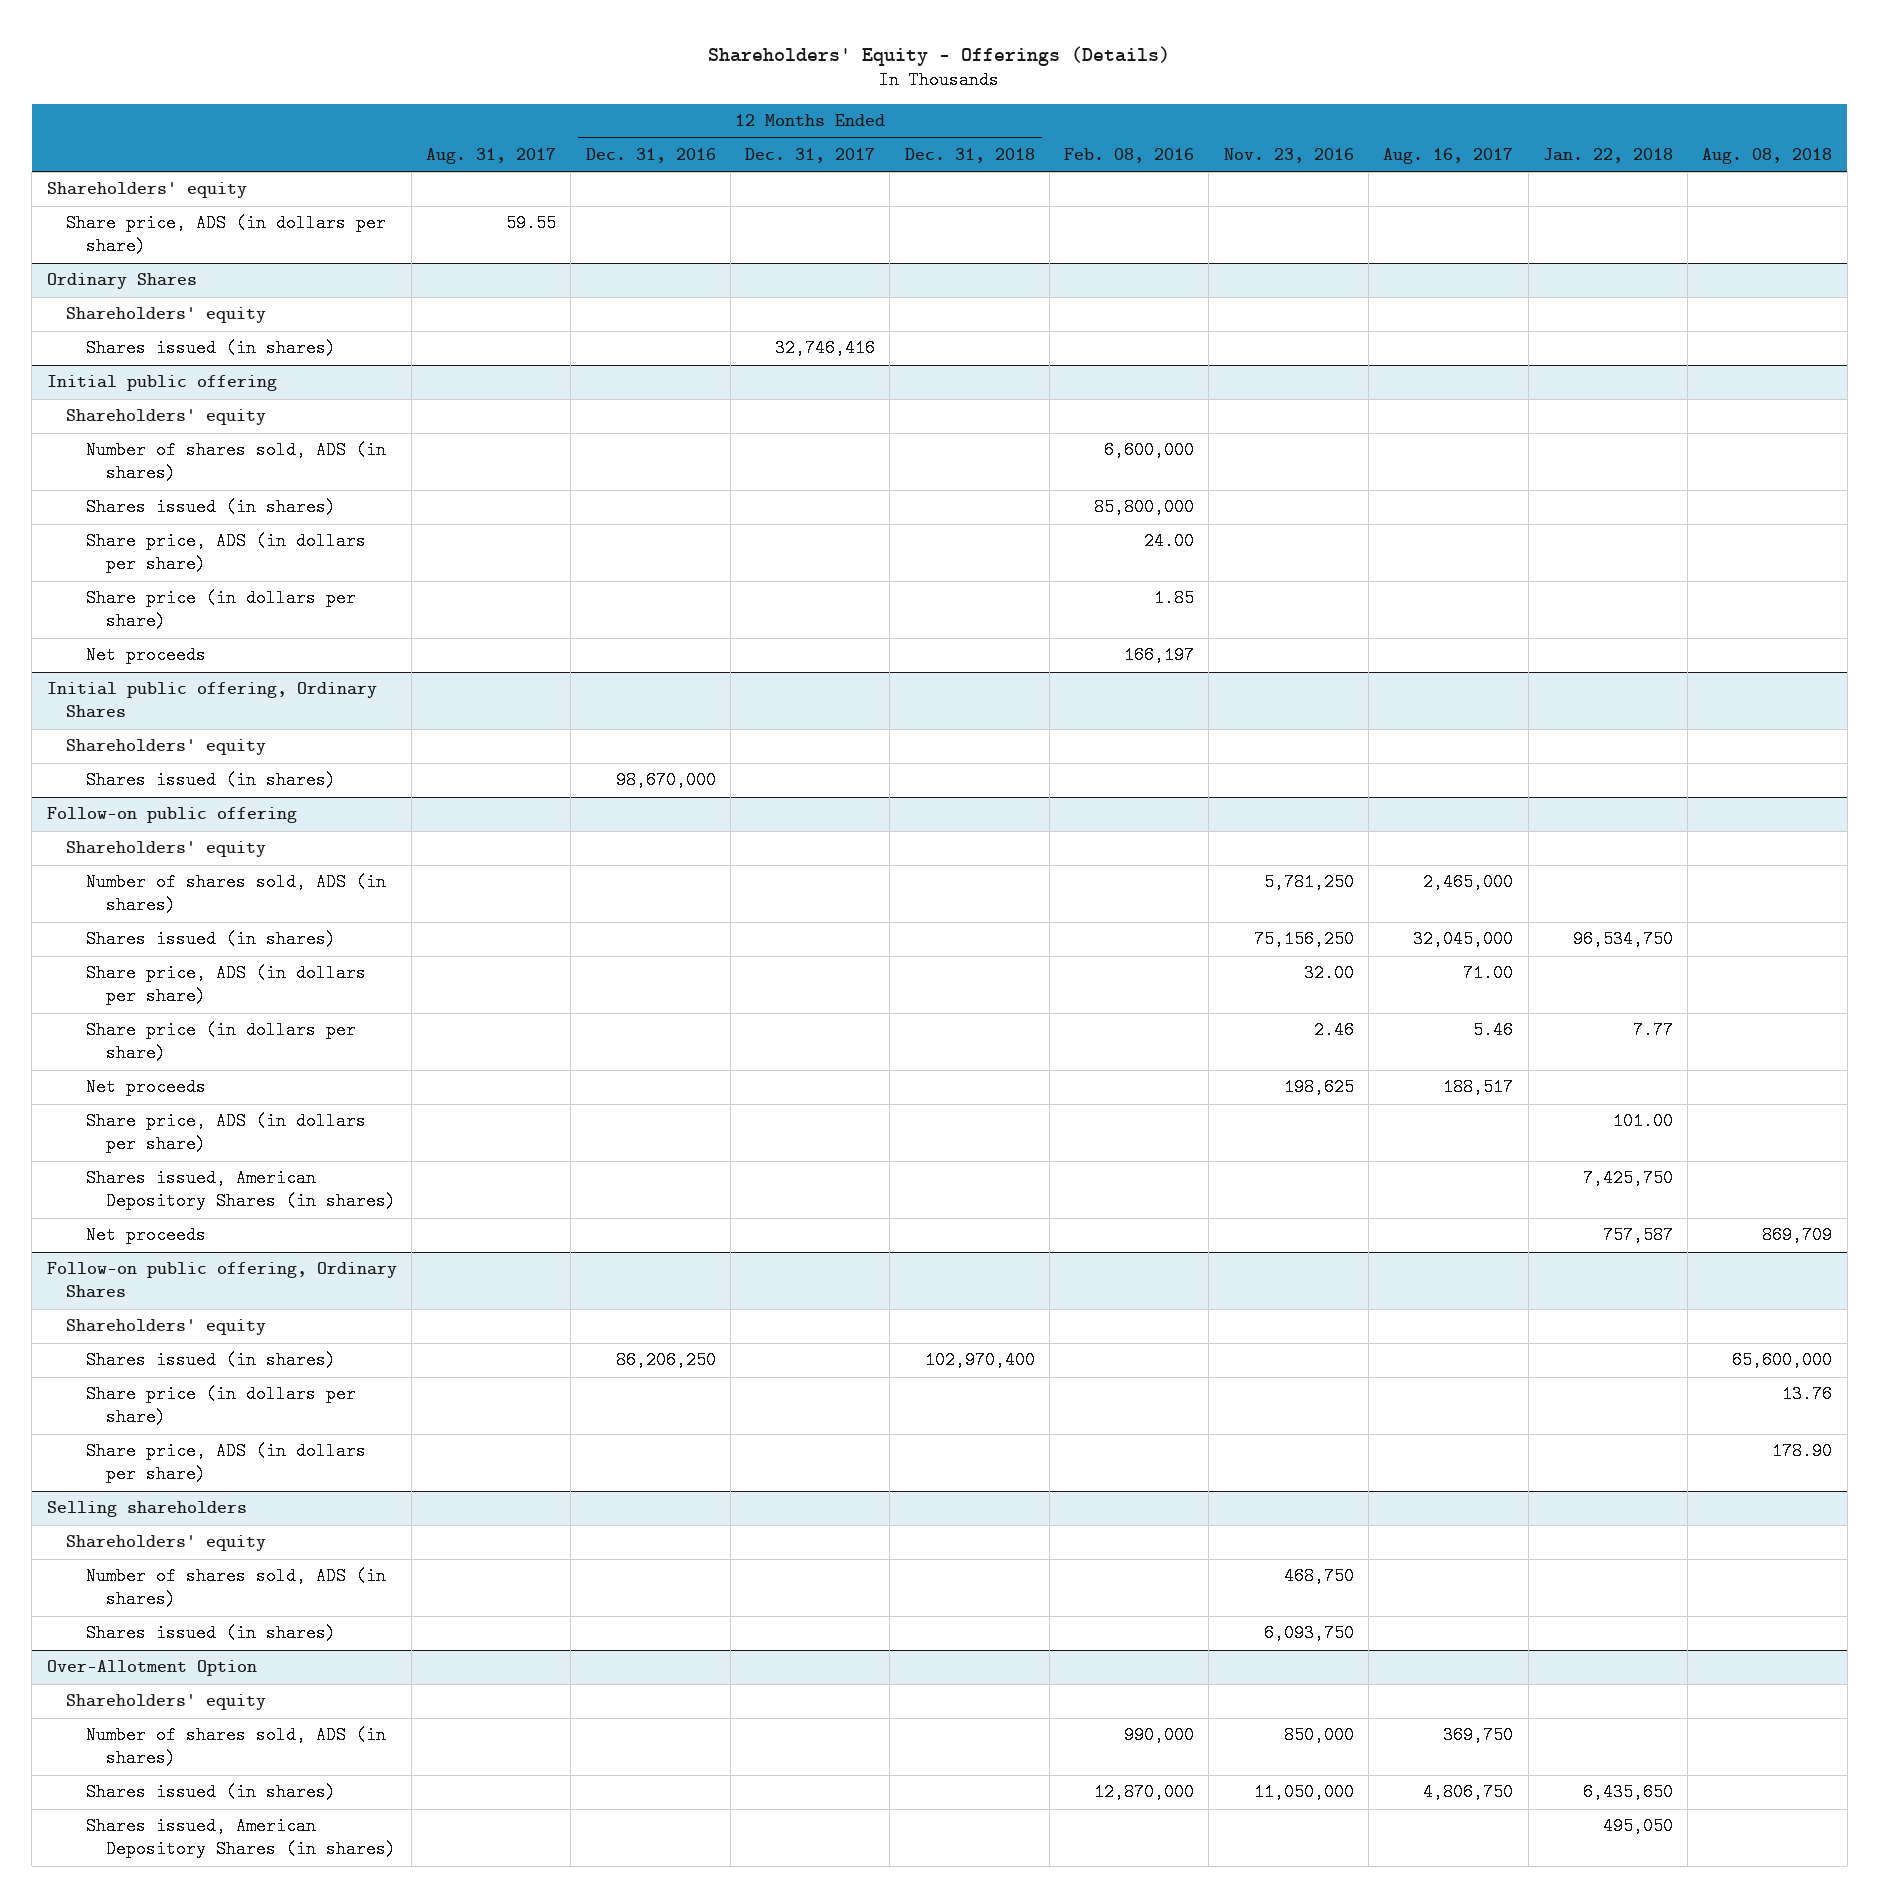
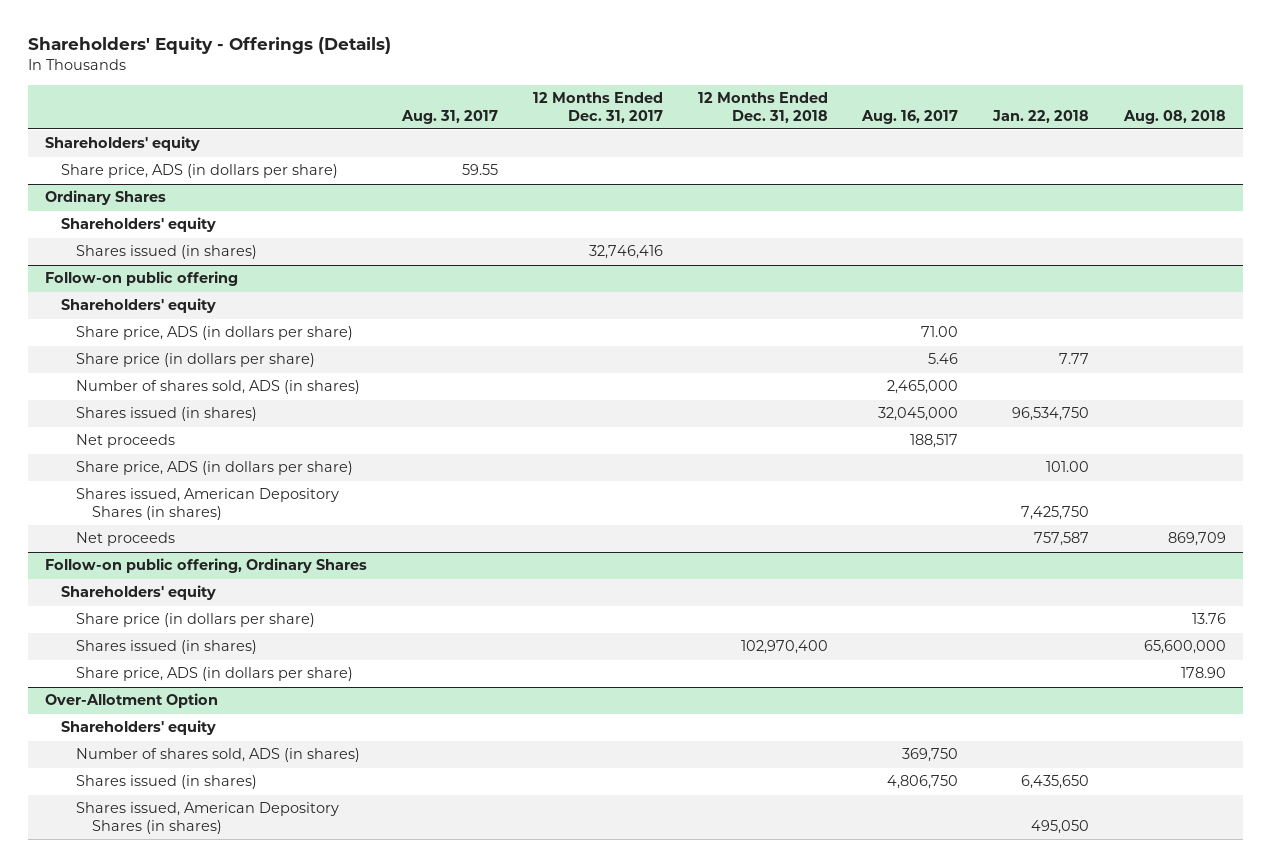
[585,147,716,163] Dec. 31, 2016 -> none
[1064,147,1195,163] Feb. 08, 2016 -> none
[1223,147,1354,163] Nov. 23, 2016 -> none
[46,375,277,392] Initial public offering -> none
[66,409,267,426] Shareholders' equity -> none
[86,441,387,483] Number of shares sold, ADS (in shares) -> none
[86,498,337,517] Shares issued (in shares) -> none
[86,532,367,574] Share price, ADS (in dollars per share) -> none
[86,589,357,631] Share price (in dollars per share) -> none
[86,646,207,665] Net proceeds -> none
[46,682,377,719] Initial public offering, Ordinary Shares -> none
[66,739,267,756] Shareholders' equity -> none
[86,771,337,790] Shares issued (in shares) -> none
[86,873,387,915] Number of shares sold, ADS (in shares) -> [76,380,361,395] Number of shares sold, ADS (in shares)
[86,930,337,949] Shares issued (in shares) -> [76,407,258,422] Shares issued (in shares)
[86,1351,337,1370] Shares issued (in shares) -> [76,640,258,655] Shares issued (in shares)
[46,1501,247,1518] Selling shareholders -> none
[66,1535,267,1552] Shareholders' equity -> none
[86,1567,387,1609] Number of shares sold, ADS (in shares) -> none
[86,1624,337,1643] Shares issued (in shares) -> none

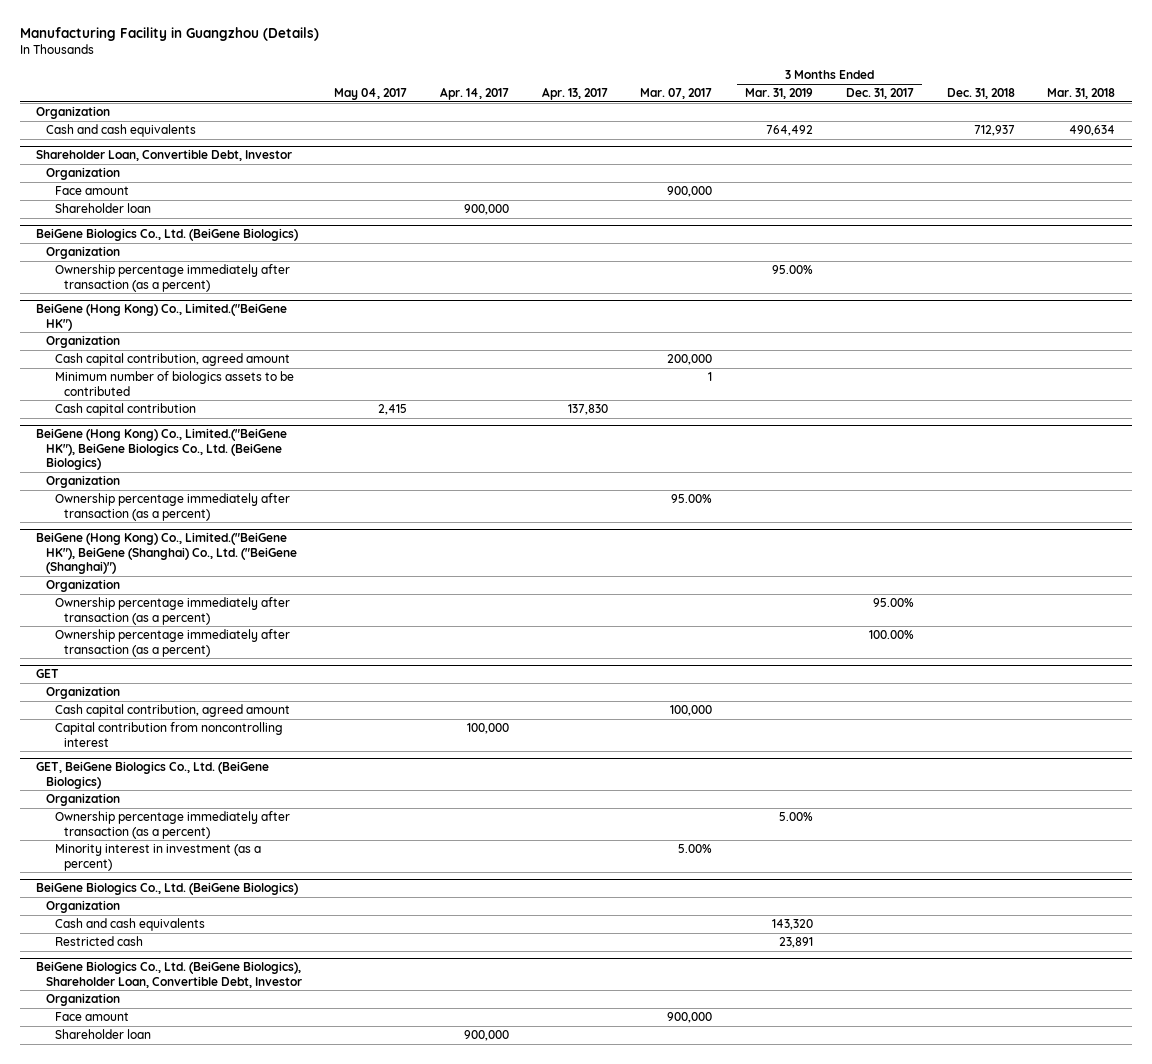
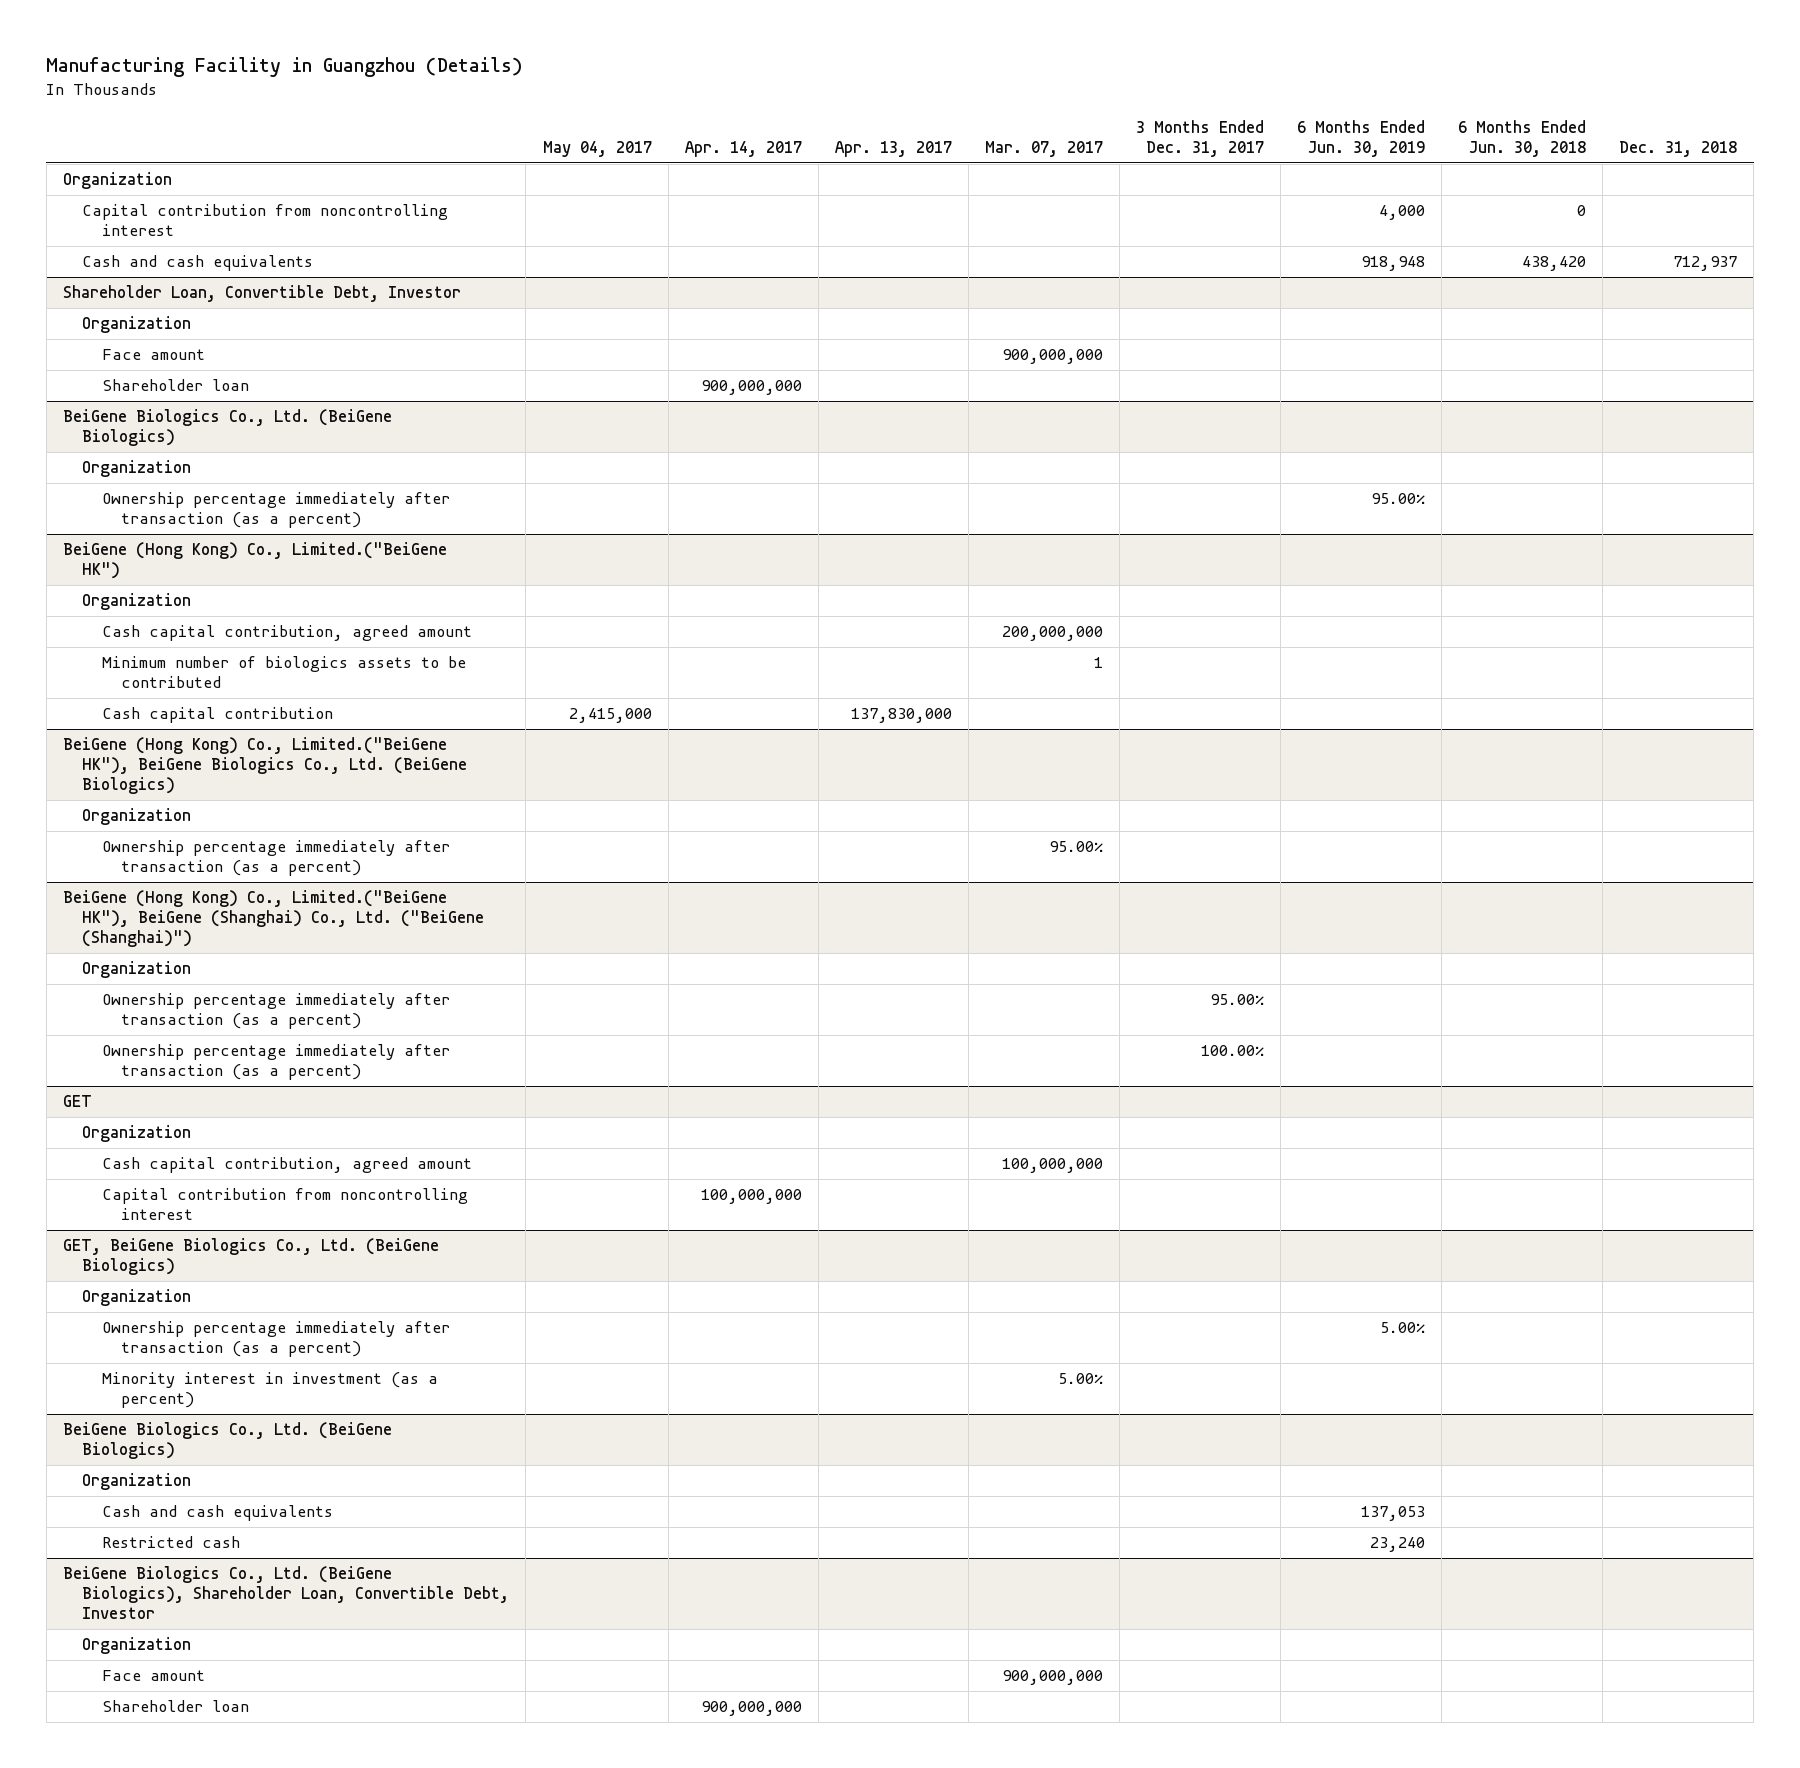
[745,88,814,100] Mar. 31, 2019 -> none
[1047,88,1116,100] Mar. 31, 2018 -> none
none -> [1296,120,1425,157] 6 Months Ended Jun. 30, 2019
none -> [1458,120,1587,157] 6 Months Ended Jun. 30, 2018
none -> [82,204,449,237] Capital contribution from noncontrolling interest
[667,186,713,198] 900,000 -> [1001,349,1103,365] 900,000,000
[464,204,510,216] 900,000 -> [700,380,802,396] 900,000,000
[667,354,713,366] 200,000 -> [1001,626,1103,642] 200,000,000
[378,404,408,416] 2,415 -> [568,708,652,724] 2,415,000
[567,404,608,416] 137,830 -> [850,708,952,724] 137,830,000
[670,705,713,717] 100,000 -> [1001,1158,1103,1174] 100,000,000
[467,723,510,735] 100,000 -> [700,1189,802,1205] 100,000,000
[667,1012,713,1024] 900,000 -> [1001,1670,1103,1686] 900,000,000
[464,1030,510,1042] 900,000 -> [700,1701,802,1717] 900,000,000

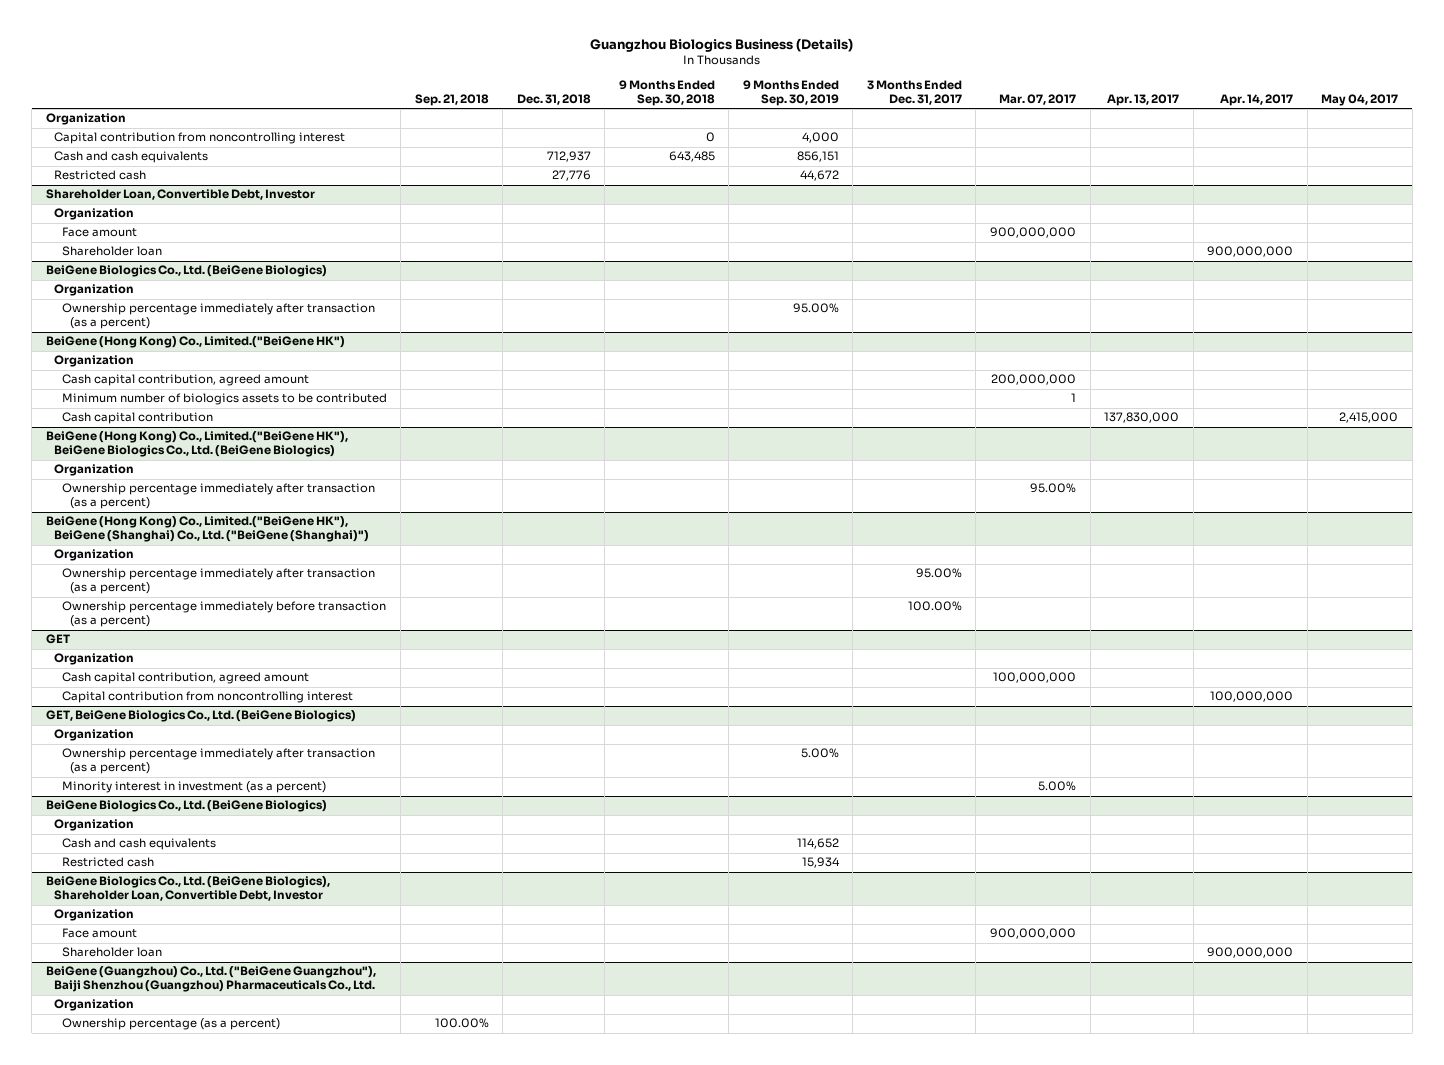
[46,57,524,78] Manufacturing Facility in Guangzhou (Details) -> [589,38,853,53] Guangzhou Biologics Business (Details)
[1296,120,1425,157] 6 Months Ended Jun. 30, 2019 -> none
[1458,120,1587,157] 6 Months Ended Jun. 30, 2018 -> none
none -> [414,94,489,107] Sep. 21, 2018
none -> [618,80,715,107] 9 Months Ended Sep. 30, 2018
none -> [742,80,839,107] 9 Months Ended Sep. 30, 2019
none -> [53,170,146,181] Restricted cash
[101,1044,450,1081] Ownership percentage immediately after transaction (as a percent) -> [61,601,386,628] Ownership percentage immediately before transaction (as a percent)
none -> [45,966,376,993] BeiGene (Guangzhou) Co., Ltd. ("BeiGene Guangzhou"), Baiji Shenzhou (Guangzhou) Pharmaceuticals Co., Ltd.
none -> [53,999,134,1012] Organization
none -> [61,1018,280,1031] Ownership percentage (as a percent)

